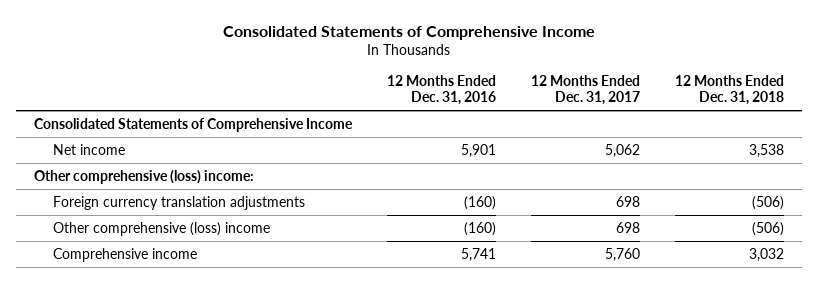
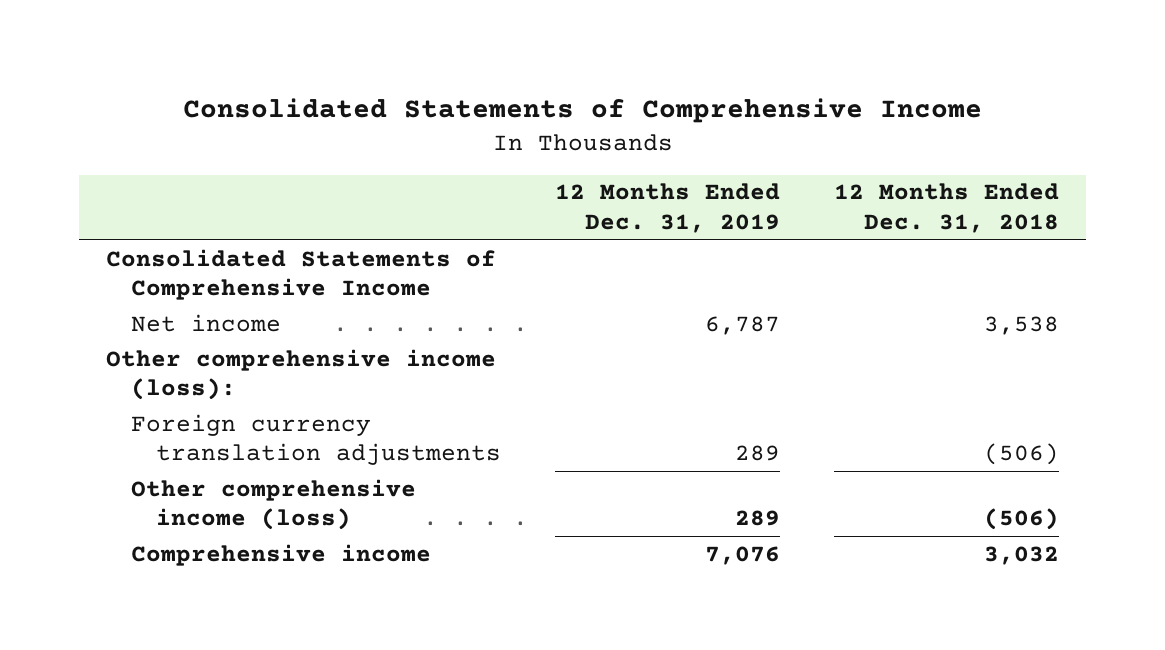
[387,75,497,105] 12 Months Ended Dec. 31, 2016 -> none
[531,75,641,105] 12 Months Ended Dec. 31, 2017 -> none
none -> [554,183,780,233] 12 Months Ended Dec. 31, 2019
[33,169,254,184] Other comprehensive (loss) income: -> [106,348,497,401] Other comprehensive income (loss):
[52,221,270,236] Other comprehensive (loss) income -> [130,478,416,531] Other comprehensive income (loss)

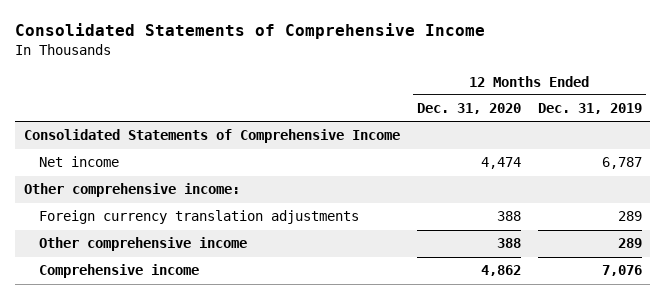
[833,183,1059,233] 12 Months Ended Dec. 31, 2018 -> none
none -> [416,103,521,115] Dec. 31, 2020
[106,348,497,401] Other comprehensive income (loss): -> [23,183,240,198] Other comprehensive income:
[130,478,416,531] Other comprehensive income (loss) -> [39,237,248,252] Other comprehensive income

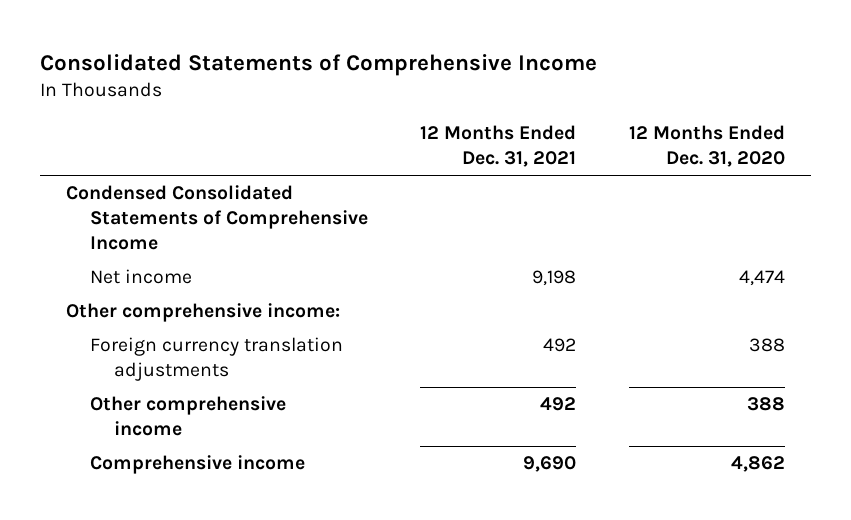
[537,103,642,115] Dec. 31, 2019 -> none
none -> [420,125,577,168] 12 Months Ended Dec. 31, 2021
[23,129,400,144] Consolidated Statements of Comprehensive Income -> [66,185,368,251] Condensed Consolidated Statements of Comprehensive Income

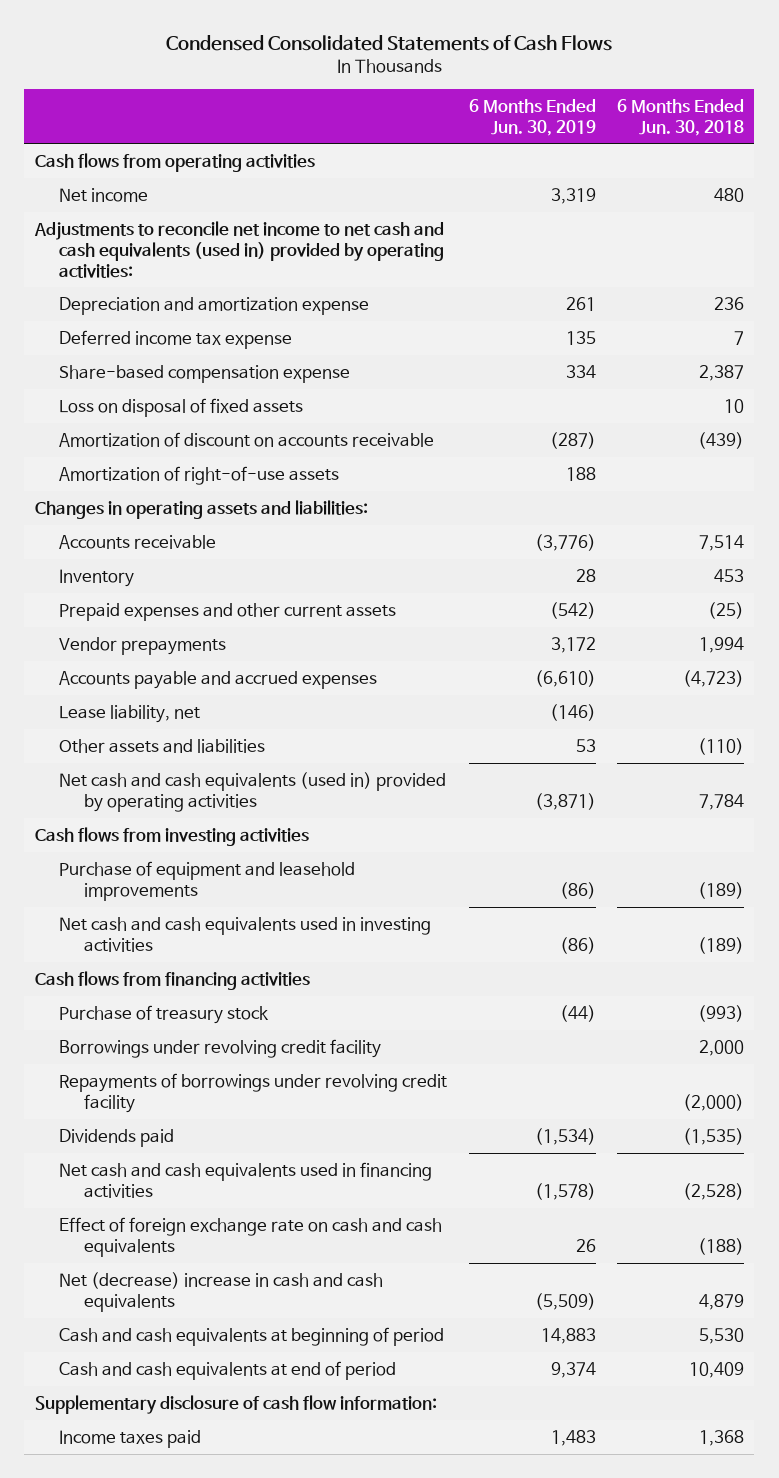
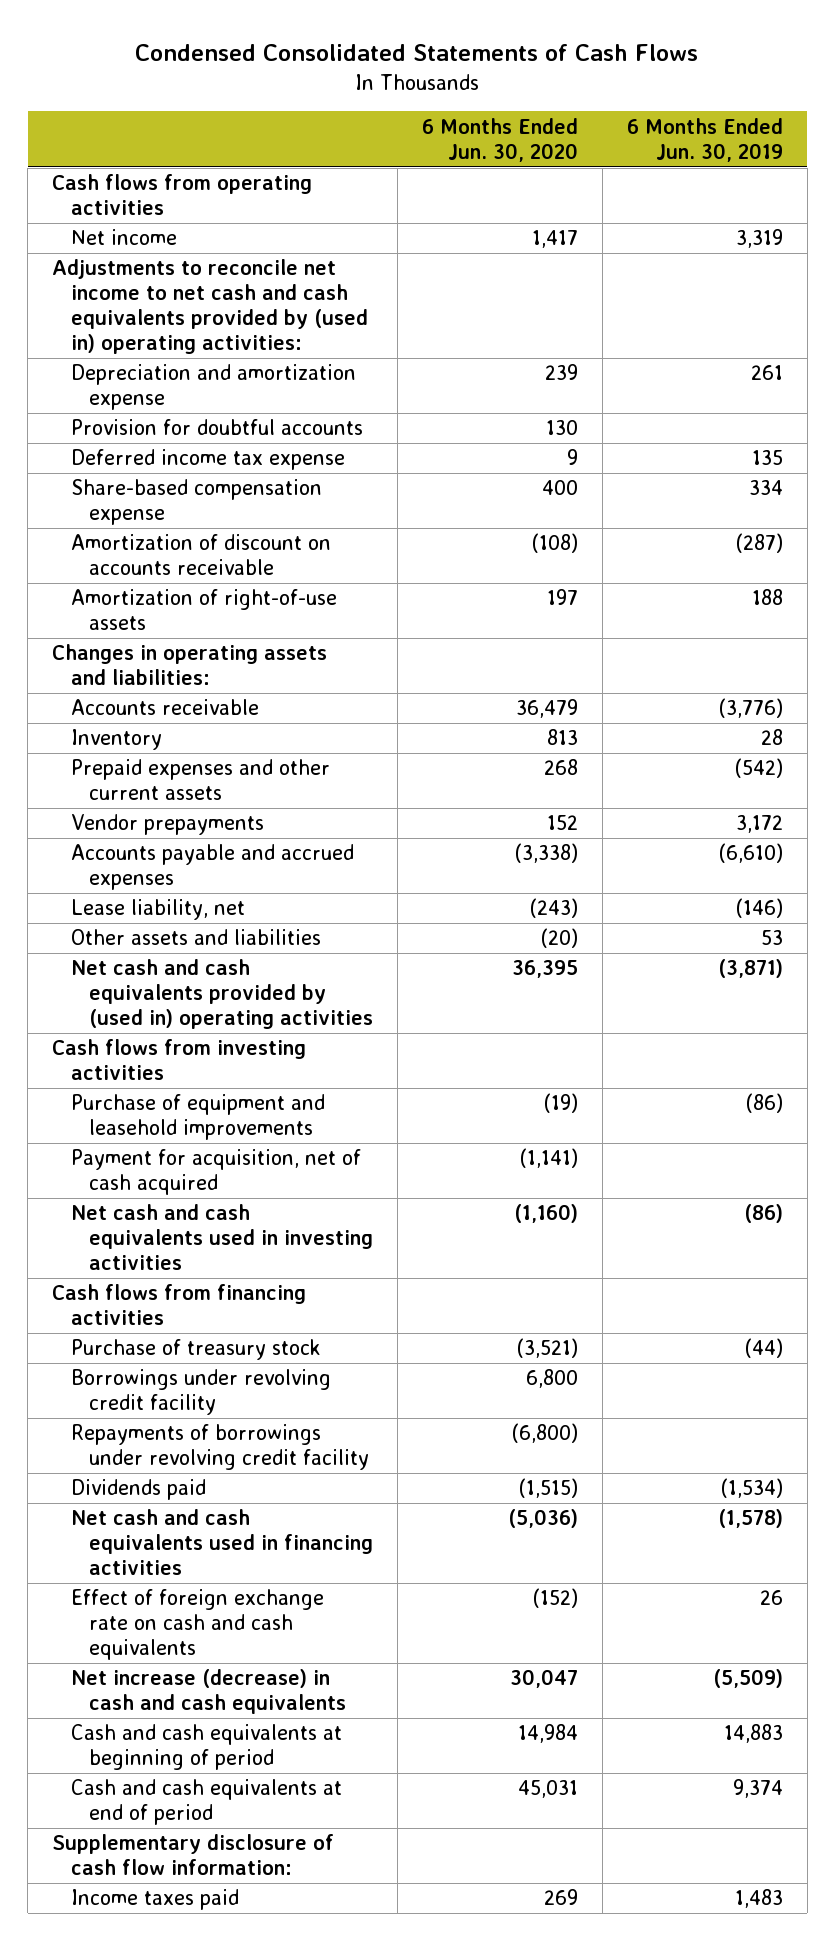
[616,98,744,136] 6 Months Ended Jun. 30, 2018 -> none
none -> [422,117,579,162] 6 Months Ended Jun. 30, 2020
[33,220,445,278] Adjustments to reconcile net income to net cash and cash equivalents (used in) provided by operating activities: -> [52,259,368,355] Adjustments to reconcile net income to net cash and cash equivalents provided by (used in) operating activities:
none -> [70,419,363,436] Provision for doubtful accounts
[59,397,304,417] Loss on disposal of fixed assets -> none
[59,771,447,812] Net cash and cash equivalents (used in) provided by operating activities -> [70,959,374,1030] Net cash and cash equivalents provided by (used in) operating activities
none -> [70,1149,361,1196] Payment for acquisition, net of cash acquired
[59,1271,384,1312] Net (decrease) increase in cash and cash equivalents -> [70,1669,347,1715] Net increase (decrease) in cash and cash equivalents

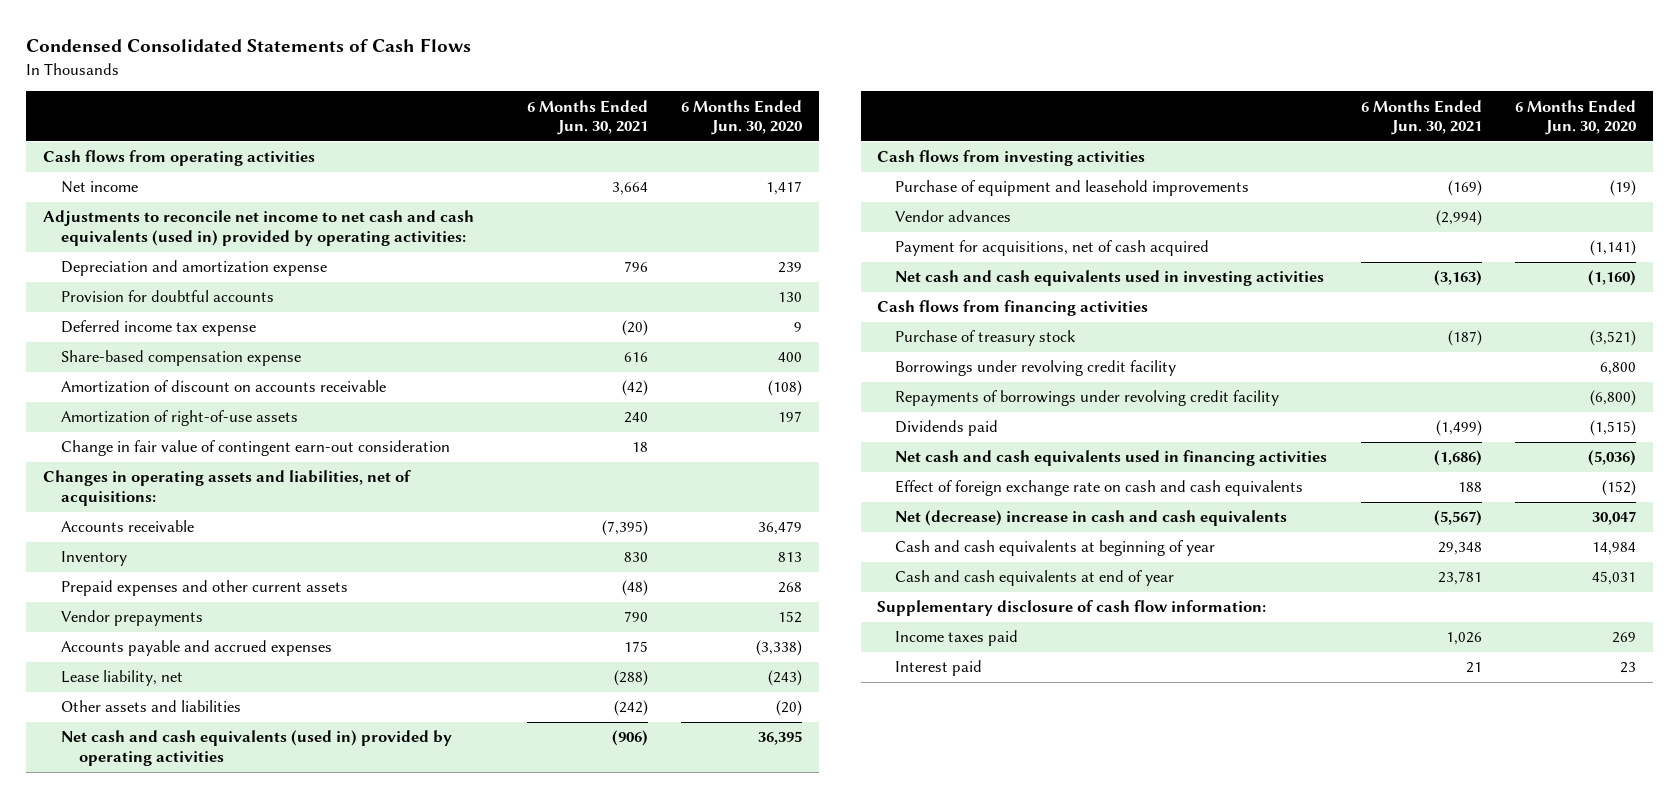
[626,117,783,162] 6 Months Ended Jun. 30, 2019 -> none
none -> [526,99,648,136] 6 Months Ended Jun. 30, 2021
[52,259,368,355] Adjustments to reconcile net income to net cash and cash equivalents provided by (used in) operating activities: -> [43,210,475,246] Adjustments to reconcile net income to net cash and cash equivalents (used in) provided by operating activities:
none -> [60,440,450,457] Change in fair value of contingent earn-out consideration
[52,644,328,686] Changes in operating assets and liabilities: -> [43,470,412,506] Changes in operating assets and liabilities, net of acquisitions:
[70,959,374,1030] Net cash and cash equivalents provided by (used in) operating activities -> [60,730,452,766] Net cash and cash equivalents (used in) provided by operating activities
none -> [895,210,1012,223] Vendor advances
[70,1149,361,1196] Payment for acquisition, net of cash acquired -> [895,240,1210,257] Payment for acquisitions, net of cash acquired
[70,1669,347,1715] Net increase (decrease) in cash and cash equivalents -> [895,510,1288,527] Net (decrease) increase in cash and cash equivalents
[70,1724,342,1771] Cash and cash equivalents at beginning of period -> [895,540,1216,557] Cash and cash equivalents at beginning of year
[70,1779,342,1826] Cash and cash equivalents at end of period -> [895,570,1175,587] Cash and cash equivalents at end of year
none -> [895,660,983,677] Interest paid

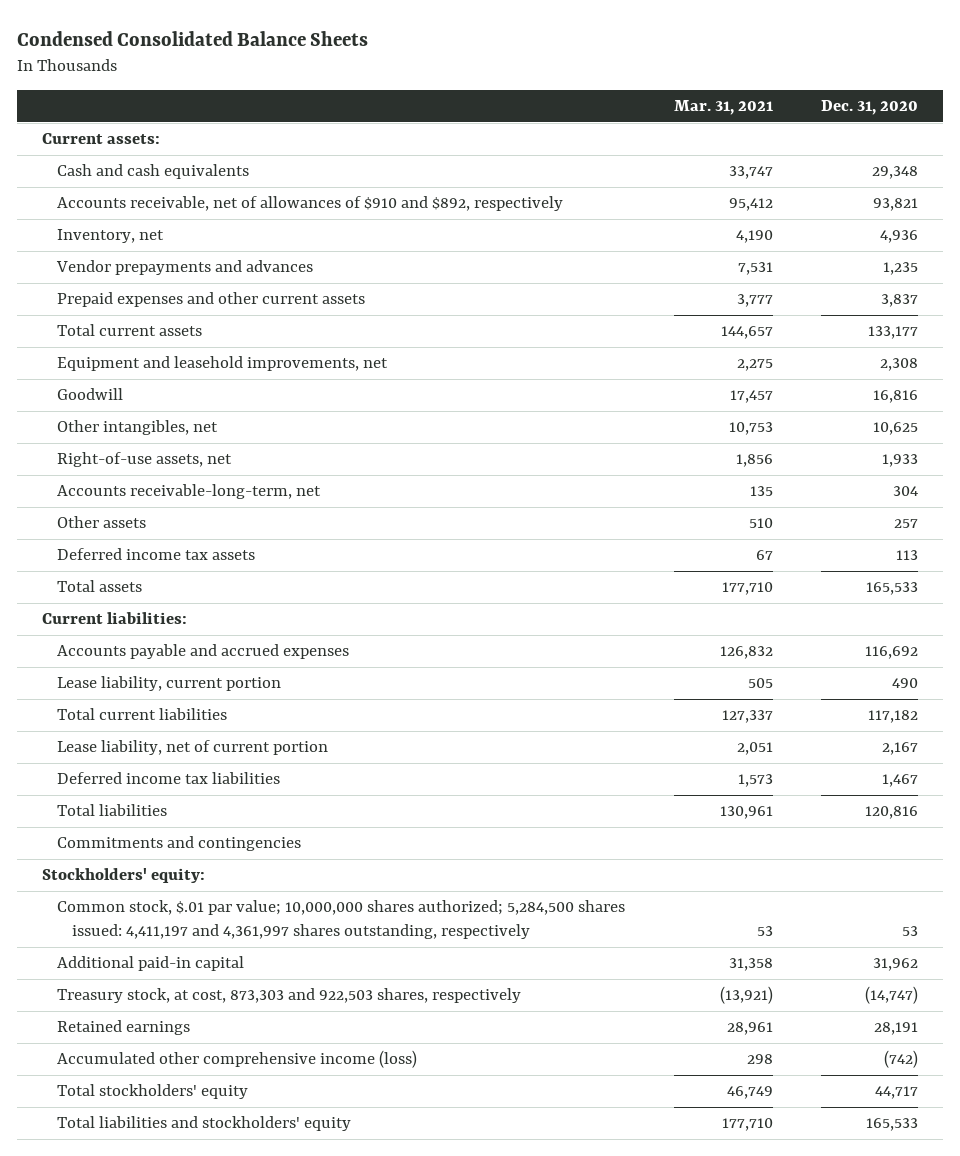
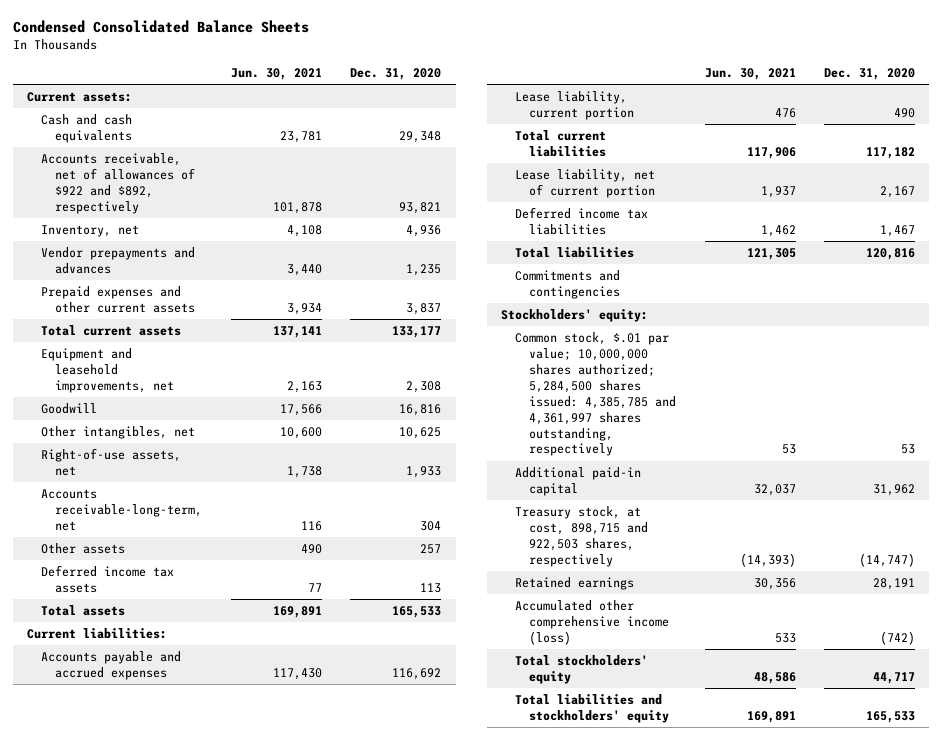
[673,100,773,116] Mar. 31, 2021 -> none
none -> [230,68,322,81] Jun. 30, 2021
[56,196,563,212] Accounts receivable, net of allowances of $910 and $892, respectively -> [41,152,196,214] Accounts receivable, net of allowances of $922 and $892, respectively
[56,900,625,940] Common stock, $.01 par value; 10,000,000 shares authorized; 5,284,500 shares issued: 4,411,197 and 4,361,997 shares outstanding, respectively -> [515,331,677,457] Common stock, $.01 par value; 10,000,000 shares authorized; 5,284,500 shares issued: 4,385,785 and 4,361,997 shares outstanding, respectively
[56,988,521,1004] Treasury stock, at cost, 873,303 and 922,503 shares, respectively -> [515,505,649,567] Treasury stock, at cost, 898,715 and 922,503 shares, respectively

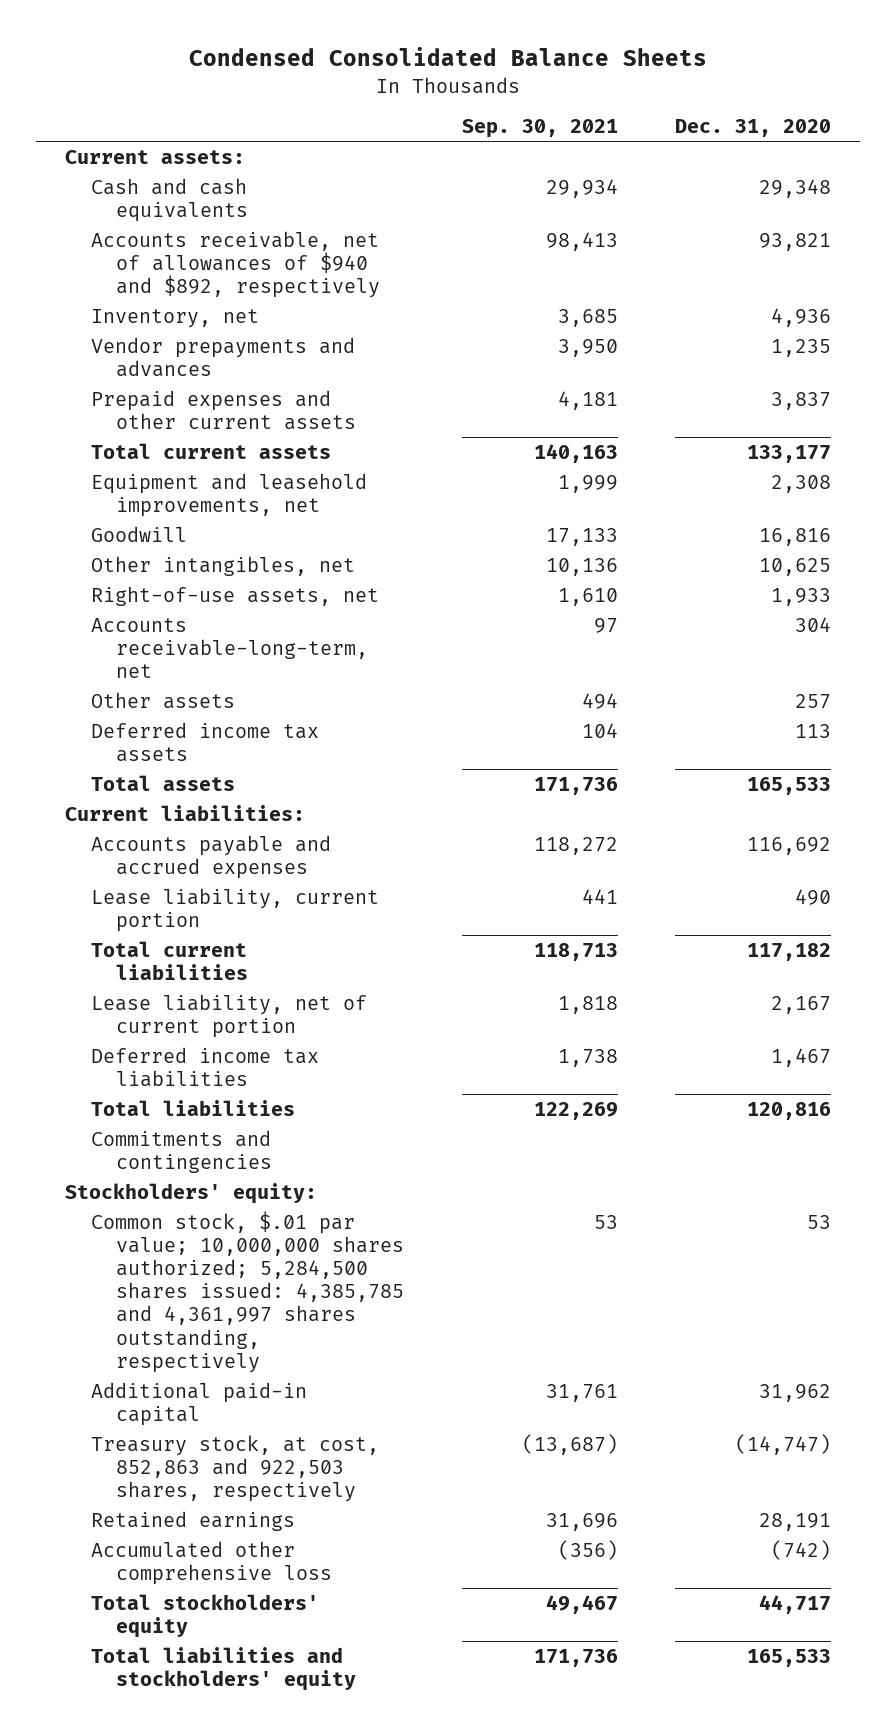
[230,68,322,81] Jun. 30, 2021 -> none
none -> [461,119,618,139] Sep. 30, 2021
[41,152,196,214] Accounts receivable, net of allowances of $922 and $892, respectively -> [90,230,381,298] Accounts receivable, net of allowances of $940 and $892, respectively
[515,505,649,567] Treasury stock, at cost, 898,715 and 922,503 shares, respectively -> [90,1434,379,1502] Treasury stock, at cost, 852,863 and 922,503 shares, respectively
[515,599,670,645] Accumulated other comprehensive income (loss) -> [90,1540,333,1585] Accumulated other comprehensive loss

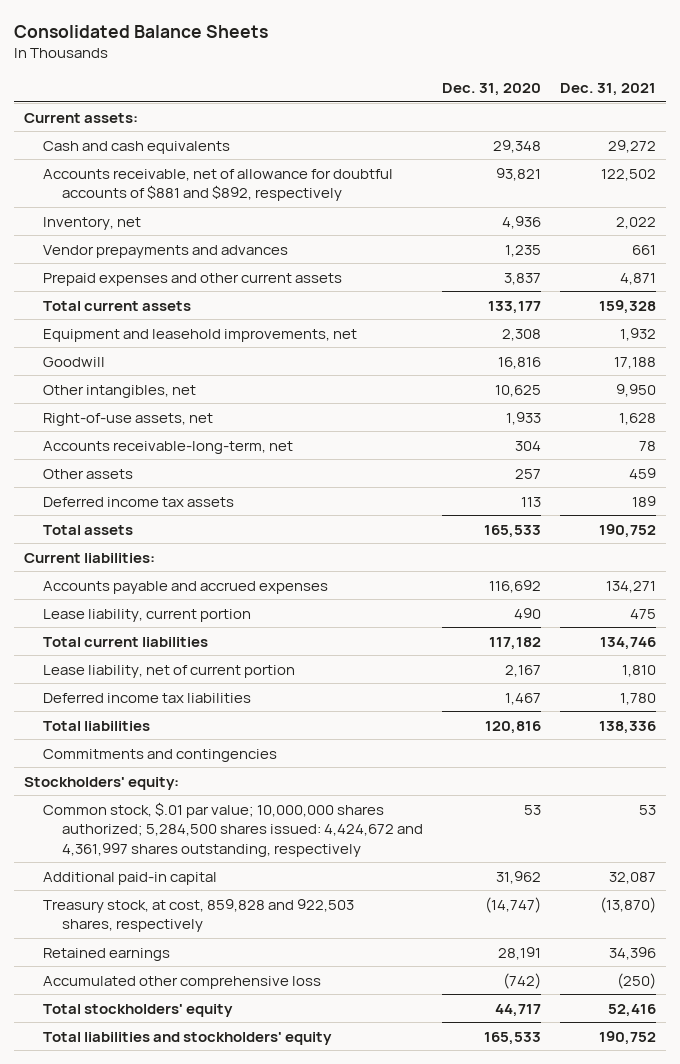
[189,47,708,67] Condensed Consolidated Balance Sheets -> [14,24,269,38] Consolidated Balance Sheets
[461,119,618,139] Sep. 30, 2021 -> none
none -> [560,83,657,97] Dec. 31, 2021
[90,230,381,298] Accounts receivable, net of allowances of $940 and $892, respectively -> [43,168,394,202] Accounts receivable, net of allowance for doubtful accounts of $881 and $892, respectively
[90,1210,405,1373] Common stock, $.01 par value; 10,000,000 shares authorized; 5,284,500 shares issued: 4,385,785 and 4,361,997 shares outstanding, respectively -> [43,801,424,857] Common stock, $.01 par value; 10,000,000 shares authorized; 5,284,500 shares issued: 4,424,672 and 4,361,997 shares outstanding, respectively
[90,1434,379,1502] Treasury stock, at cost, 852,863 and 922,503 shares, respectively -> [43,898,355,933] Treasury stock, at cost, 859,828 and 922,503 shares, respectively

